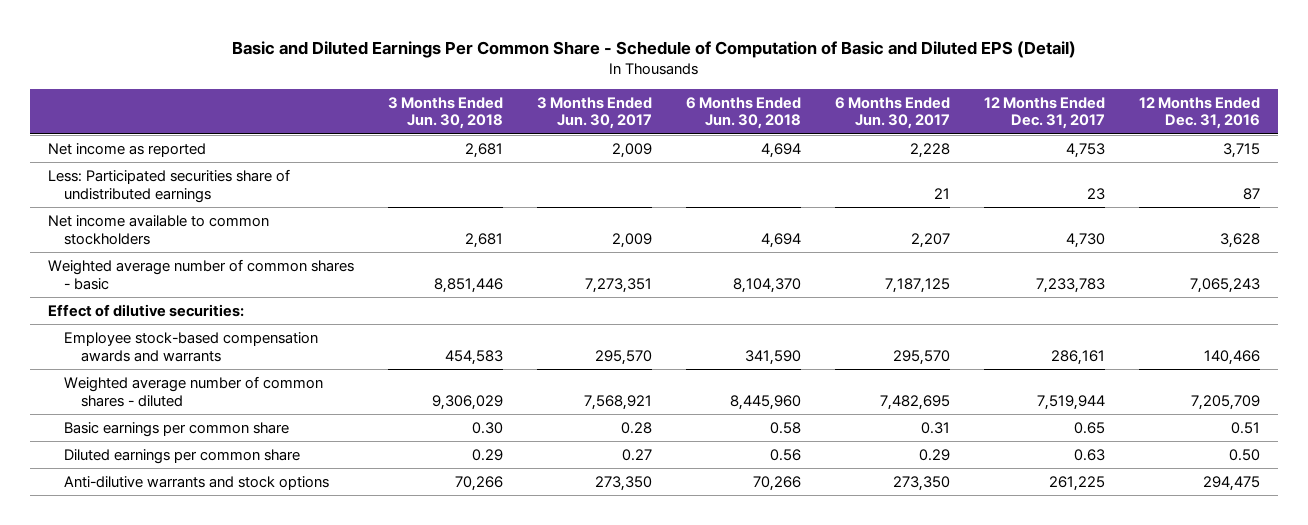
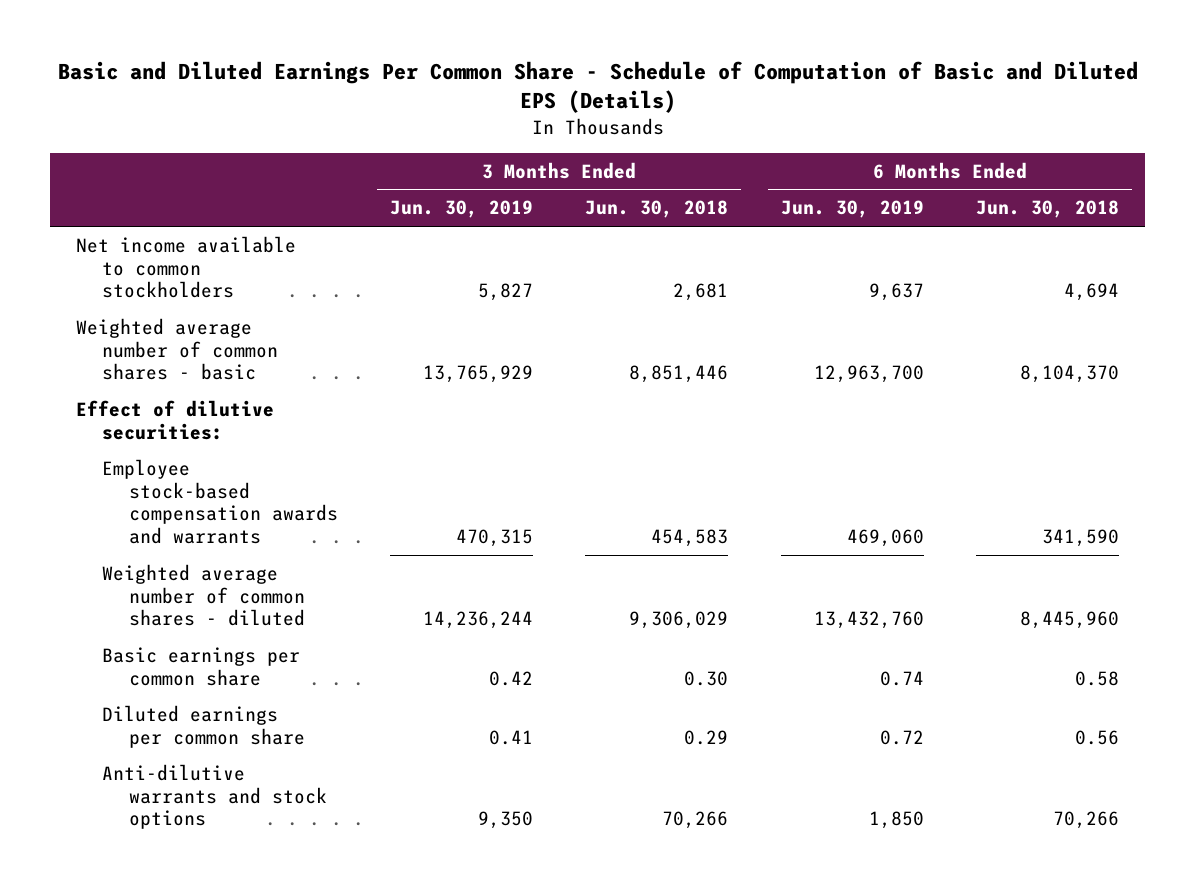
[231,40,1076,58] Basic and Diluted Earnings Per Common Share - Schedule of Computation of Basic and Diluted EPS (Detail) -> [57,61,1138,114] Basic and Diluted Earnings Per Common Share - Schedule of Computation of Basic and Diluted EPS (Details)
[536,96,652,130] 3 Months Ended Jun. 30, 2017 -> none
[835,96,951,130] 6 Months Ended Jun. 30, 2017 -> none
[984,96,1106,130] 12 Months Ended Dec. 31, 2017 -> none
[1139,96,1261,130] 12 Months Ended Dec. 31, 2016 -> none
none -> [390,200,534,219] Jun. 30, 2019
none -> [780,200,924,219] Jun. 30, 2019
[47,142,206,157] Net income as reported -> none
[47,168,290,203] Less: Participated securities share of undistributed earnings -> none

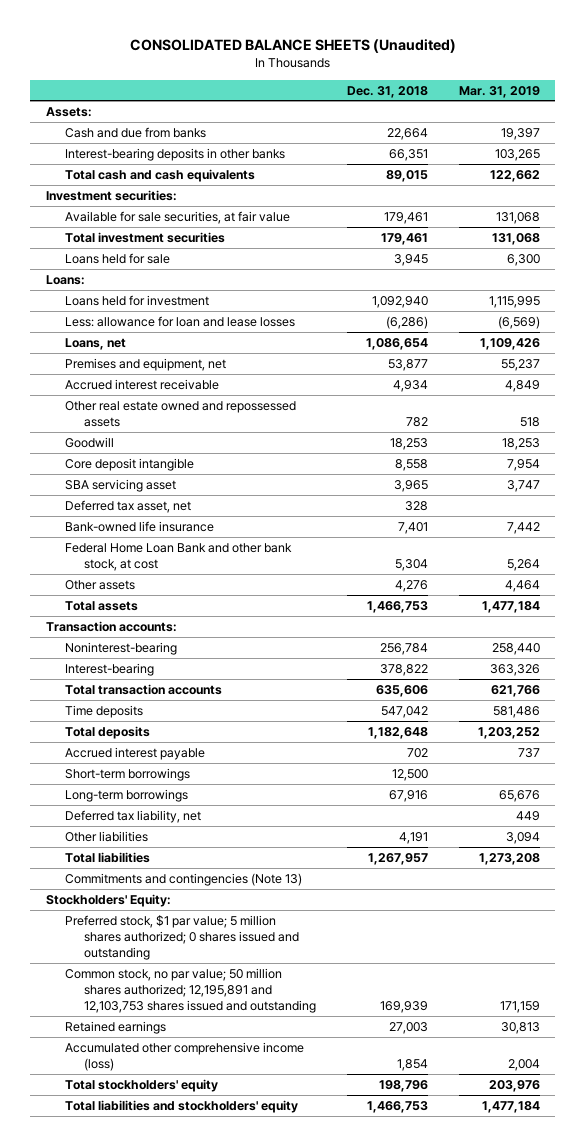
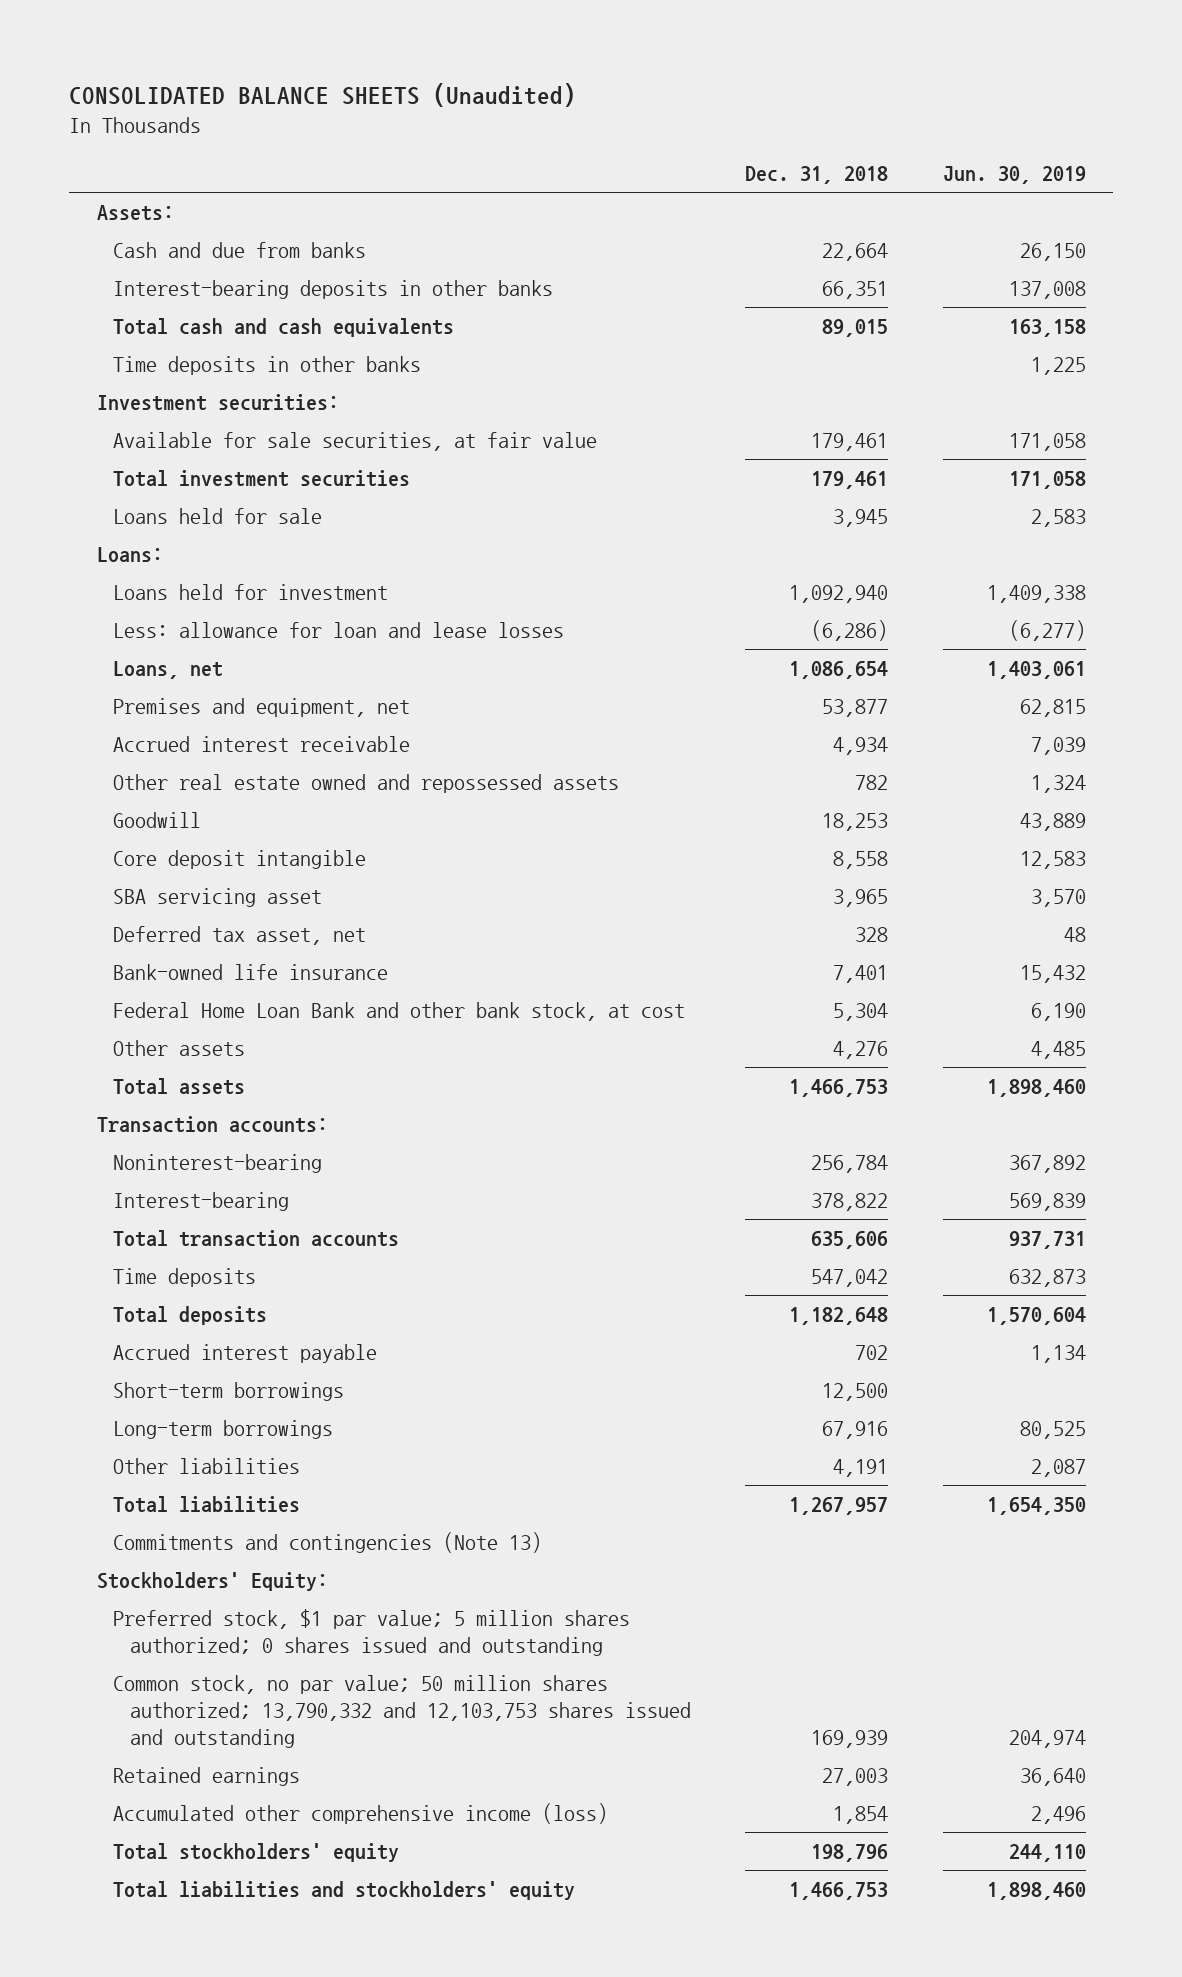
[458,85,540,98] Mar. 31, 2019 -> none
none -> [942,166,1086,185] Jun. 30, 2019
none -> [113,356,422,376] Time deposits in other banks
[64,809,201,823] Deferred tax liability, net -> none
[64,967,316,1013] Common stock, no par value; 50 million shares authorized; 12,195,891 and 12,103,753 shares issued and outstanding -> [113,1675,692,1748] Common stock, no par value; 50 million shares authorized; 13,790,332 and 12,103,753 shares issued and outstanding

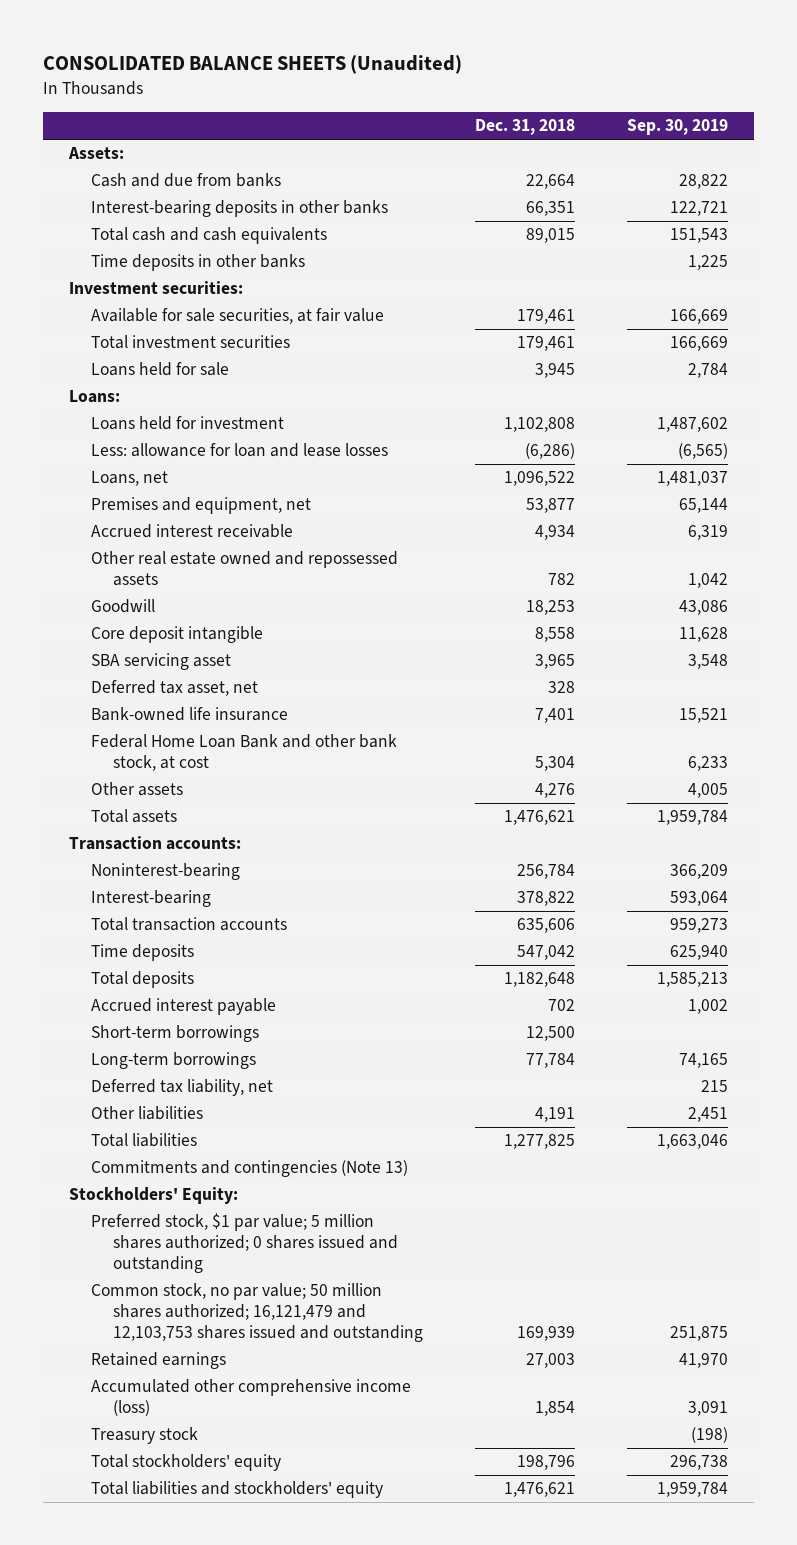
[942,166,1086,185] Jun. 30, 2019 -> none
none -> [626,119,728,136] Sep. 30, 2019
[789,585,889,604] 1,092,940 -> [503,417,575,433] 1,102,808
[789,661,889,680] 1,086,654 -> [503,471,575,487] 1,096,522
[789,1079,889,1098] 1,466,753 -> [503,810,575,826] 1,476,621
[822,1421,889,1440] 67,916 -> [525,1053,575,1069] 77,784
none -> [90,1079,273,1097] Deferred tax liability, net
[789,1497,889,1516] 1,267,957 -> [503,1134,575,1150] 1,277,825
[113,1675,692,1748] Common stock, no par value; 50 million shares authorized; 13,790,332 and 12,103,753 shares issued and outstanding -> [90,1283,423,1343] Common stock, no par value; 50 million shares authorized; 16,121,479 and 12,103,753 shares issued and outstanding
none -> [90,1427,198,1445] Treasury stock
[789,1882,889,1901] 1,466,753 -> [503,1482,575,1498] 1,476,621

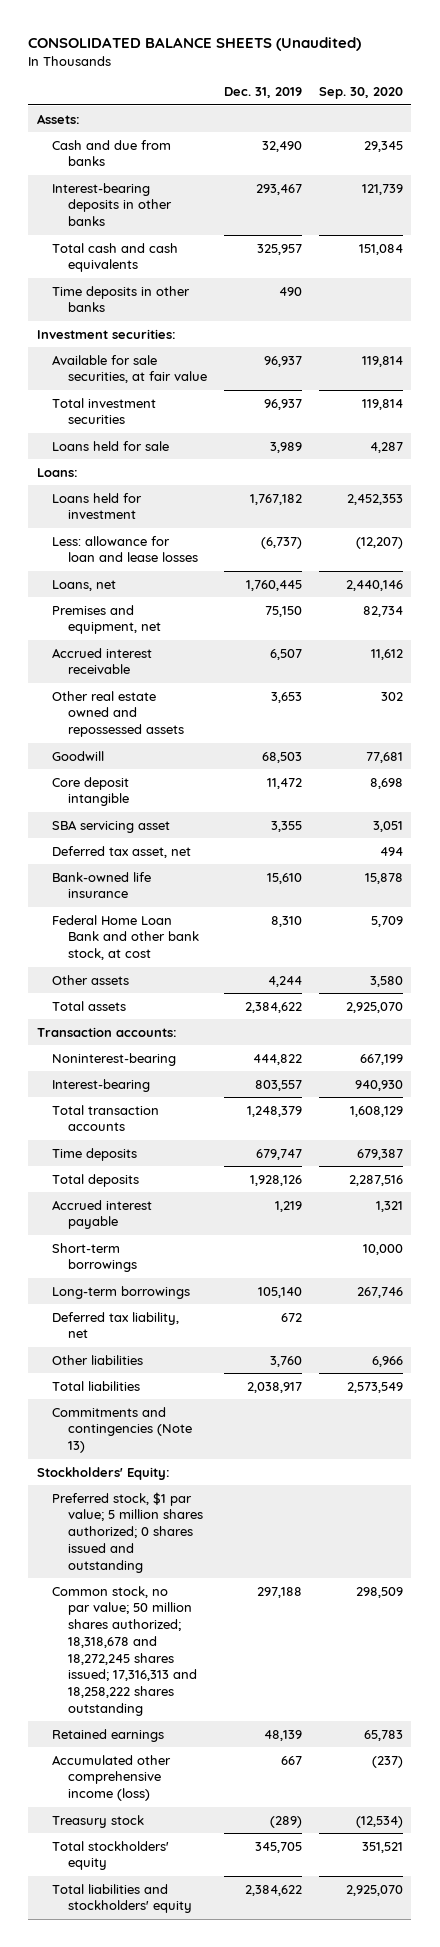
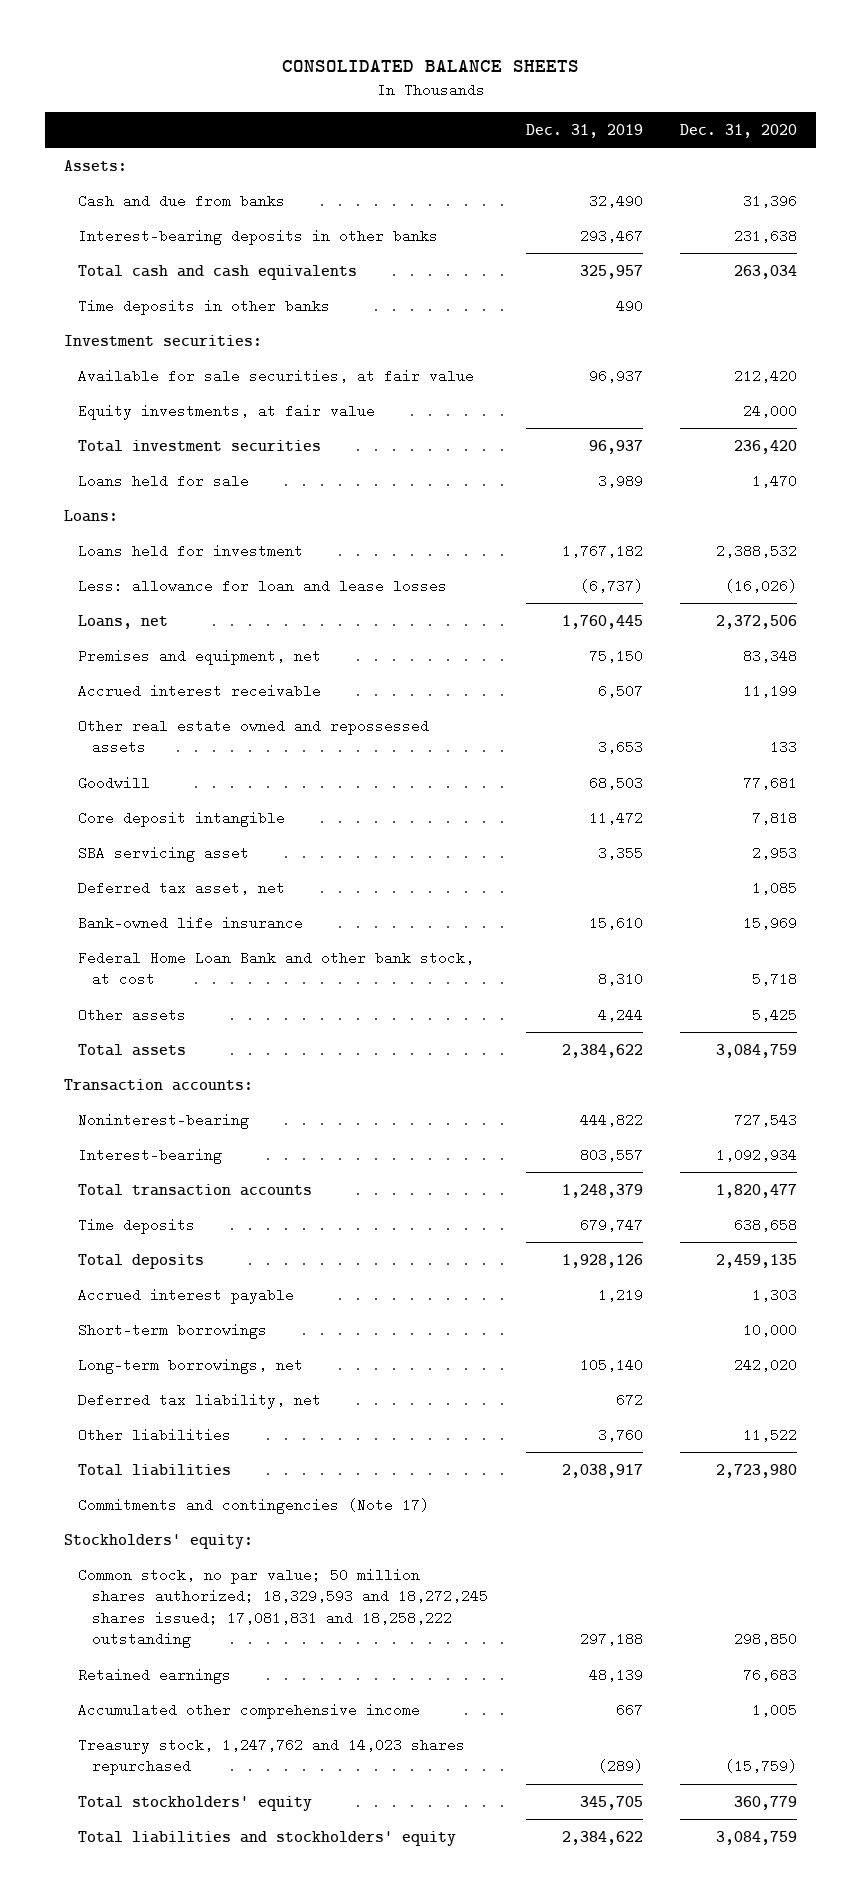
[28,37,362,52] CONSOLIDATED BALANCE SHEETS (Unaudited) -> [281,59,579,72] CONSOLIDATED BALANCE SHEETS
[318,87,403,100] Sep. 30, 2020 -> none
none -> [680,123,798,138] Dec. 31, 2020
none -> [78,403,376,420] Equity investments, at fair value
[52,1285,191,1299] Long-term borrowings -> [78,1357,304,1374] Long-term borrowings, net
[52,1491,203,1573] Preferred stock, $1 par value; 5 million shares authorized; 0 shares issued and outstanding -> none
[52,1406,192,1454] Commitments and contingencies (Note 13) -> [78,1497,430,1514] Commitments and contingencies (Note 17)
[36,1466,170,1480] Stockholders' Equity: -> [63,1533,253,1549] Stockholders' equity:
[52,1585,197,1717] Common stock, no par value; 50 million shares authorized; 18,318,678 and 18,272,245 shares issued; 17,316,313 and 18,258,222 shares outstanding -> [78,1567,489,1649] Common stock, no par value; 50 million shares authorized; 18,329,593 and 18,272,245 shares issued; 17,081,831 and 18,258,222 outstanding
[52,1754,172,1802] Accumulated other comprehensive income (loss) -> [78,1702,421,1719] Accumulated other comprehensive income
[52,1814,145,1828] Treasury stock -> [78,1737,466,1776] Treasury stock, 1,247,762 and 14,023 shares repurchased

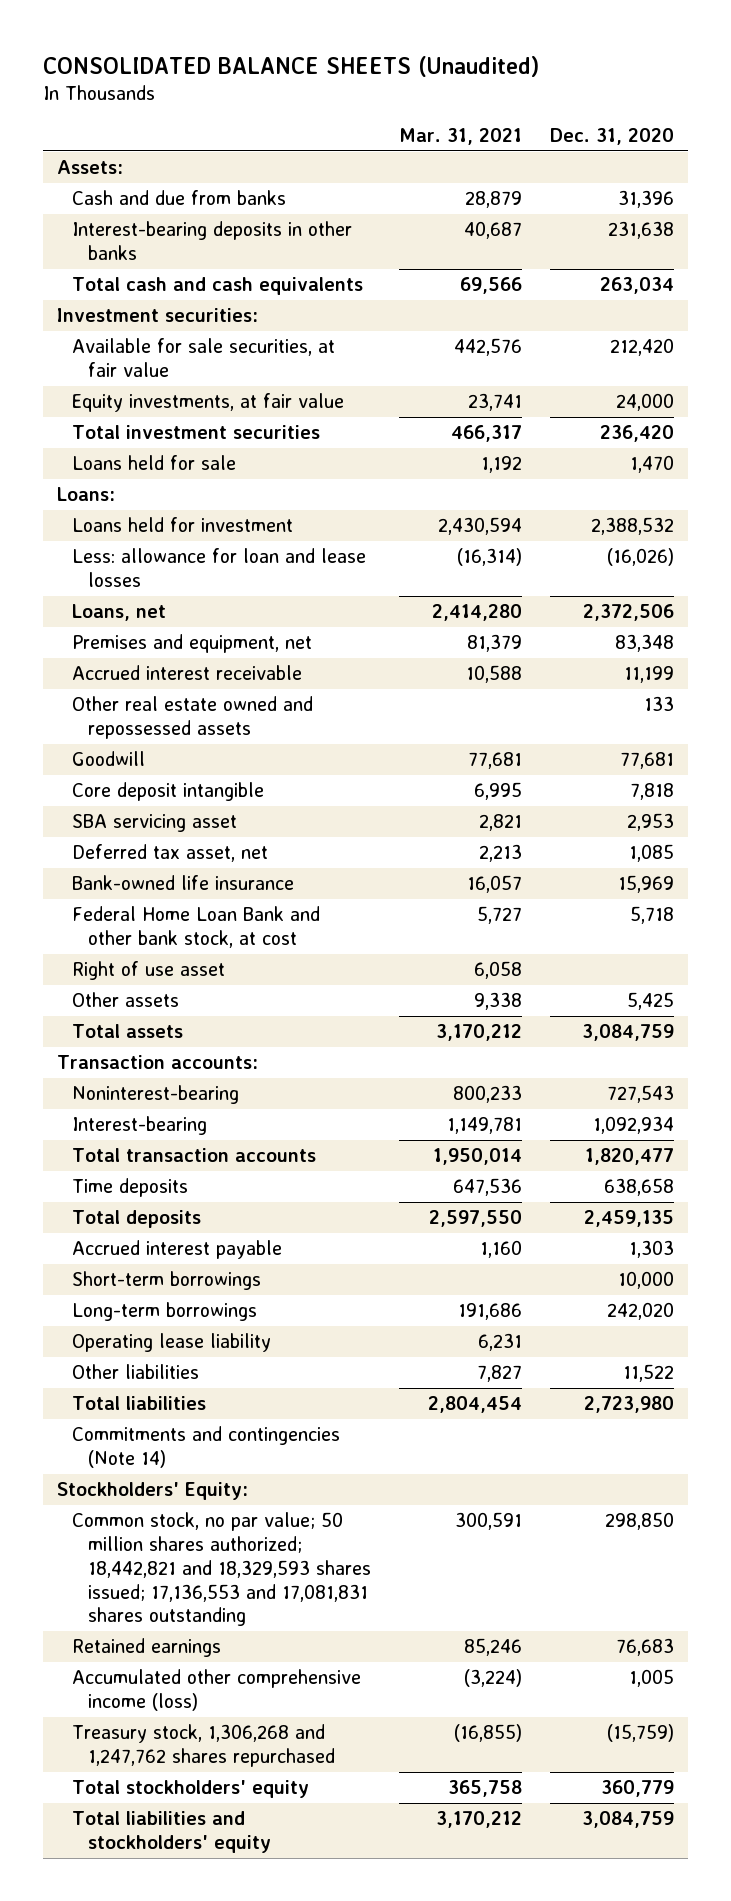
[281,59,579,72] CONSOLIDATED BALANCE SHEETS -> [42,55,539,77] CONSOLIDATED BALANCE SHEETS (Unaudited)
[525,123,643,138] Dec. 31, 2019 -> none
none -> [398,128,522,146] Mar. 31, 2021
[78,298,331,315] Time deposits in other banks -> none
none -> [72,961,226,981] Right of use asset
[78,1392,322,1409] Deferred tax liability, net -> none
[78,1357,304,1374] Long-term borrowings, net -> [72,1302,258,1322] Long-term borrowings
none -> [72,1333,272,1353] Operating lease liability
[78,1497,430,1514] Commitments and contingencies (Note 17) -> [72,1426,341,1468] Commitments and contingencies (Note 14)
[63,1533,253,1549] Stockholders' equity: -> [56,1482,248,1501] Stockholders' Equity:
[78,1567,489,1649] Common stock, no par value; 50 million shares authorized; 18,329,593 and 18,272,245 shares issued; 17,081,831 and 18,258,222 outstanding -> [72,1512,371,1627] Common stock, no par value; 50 million shares authorized; 18,442,821 and 18,329,593 shares issued; 17,136,553 and 17,081,831 shares outstanding
[78,1702,421,1719] Accumulated other comprehensive income -> [72,1669,362,1711] Accumulated other comprehensive income (loss)
[78,1737,466,1776] Treasury stock, 1,247,762 and 14,023 shares repurchased -> [72,1724,335,1767] Treasury stock, 1,306,268 and 1,247,762 shares repurchased

